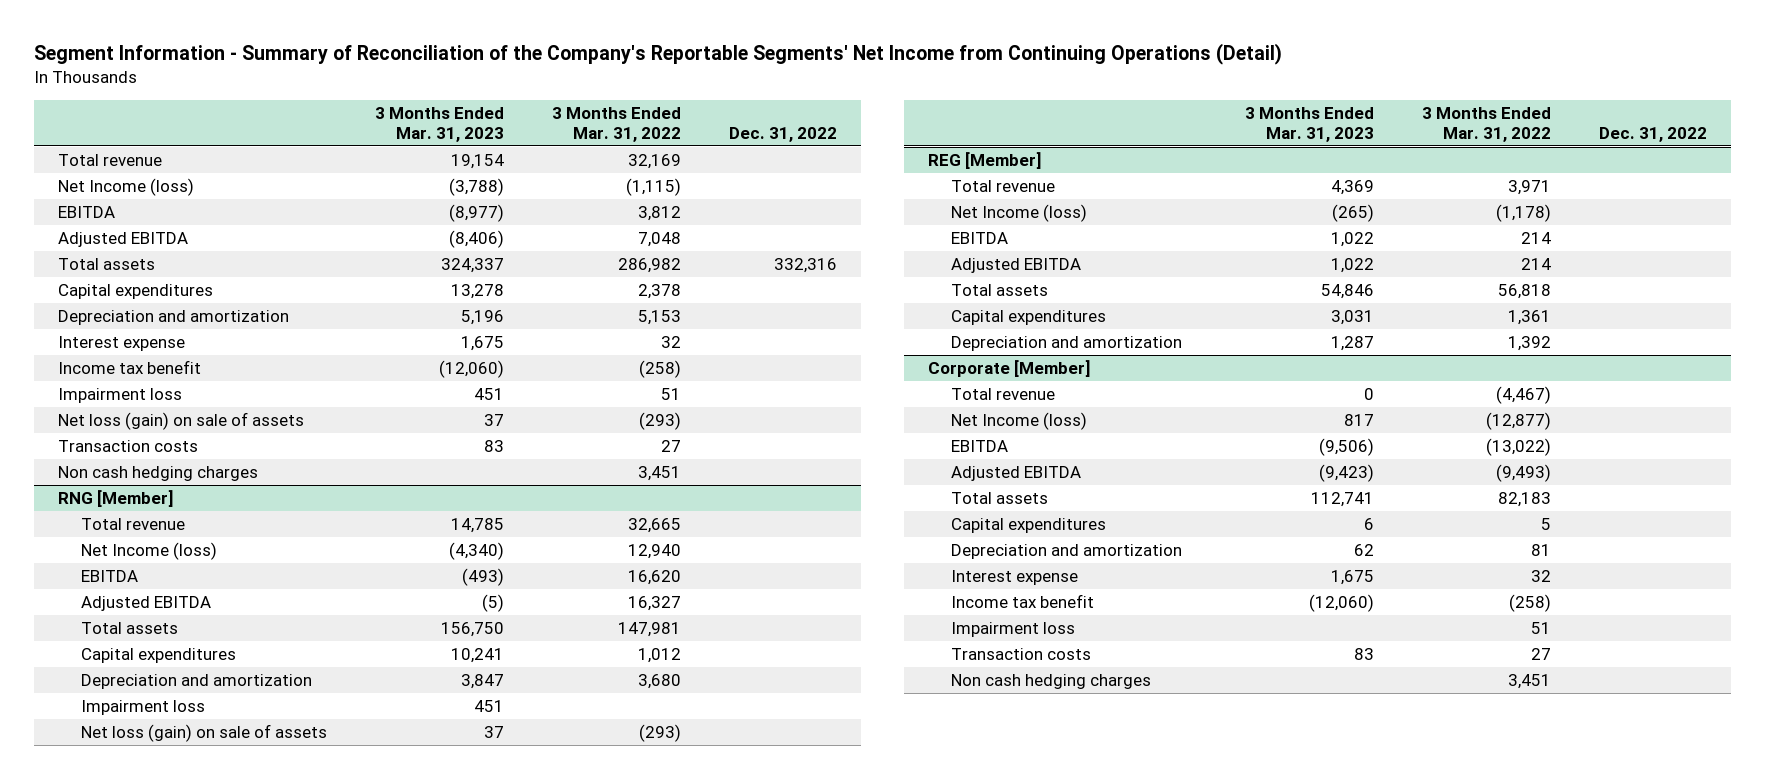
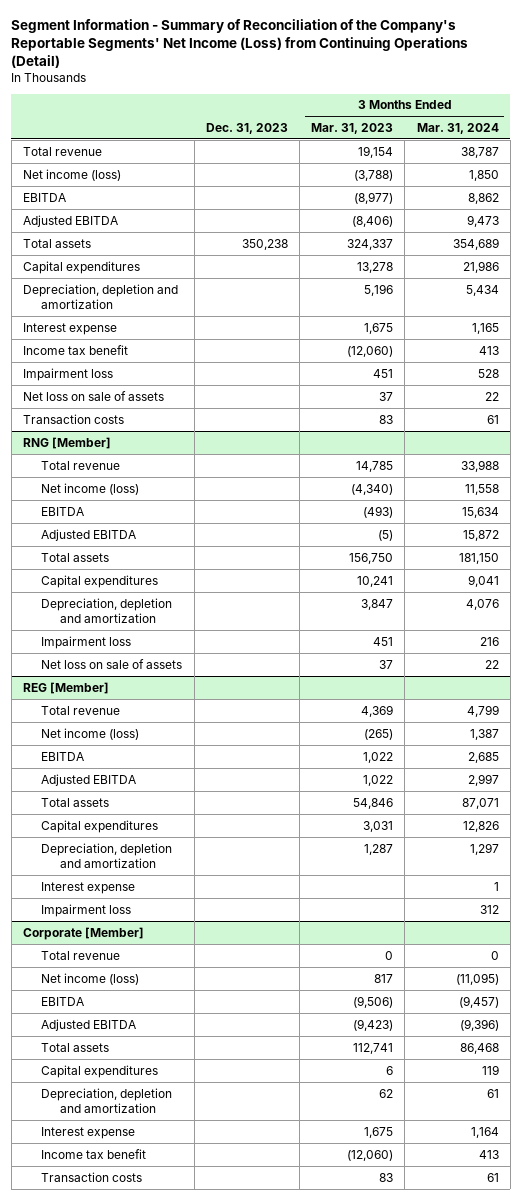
[33,42,1282,65] Segment Information - Summary of Reconciliation of the Company's Reportable Segments' Net Income from Continuing Operations (Detail) -> [11,18,469,69] Segment Information - Summary of Reconciliation of the Company's Reportable Segments' Net Income (Loss) from Continuing Operations (Detail)
[552,106,682,143] 3 Months Ended Mar. 31, 2022 -> none
[729,127,838,143] Dec. 31, 2022 -> none
none -> [205,122,288,134] Dec. 31, 2023
none -> [416,122,499,134] Mar. 31, 2024
[57,177,194,196] Net Income (loss) -> [23,168,122,181] Net income (loss)
[57,309,289,325] Depreciation and amortization -> [23,283,179,309] Depreciation, depletion and amortization
[57,411,304,430] Net loss (gain) on sale of assets -> [23,390,165,401] Net loss on sale of assets
[57,465,258,481] Non cash hedging charges -> none
[80,541,217,560] Net Income (loss) -> [41,482,140,495] Net income (loss)
[80,673,312,689] Depreciation and amortization -> [41,597,173,623] Depreciation, depletion and amortization
[80,723,327,742] Net loss (gain) on sale of assets -> [41,658,183,669] Net loss on sale of assets
[950,203,1087,222] Net Income (loss) -> [41,727,140,740] Net income (loss)
[950,335,1182,351] Depreciation and amortization -> [41,842,173,868] Depreciation, depletion and amortization
none -> [41,881,136,894] Interest expense
none -> [41,903,132,917] Impairment loss
[950,411,1087,430] Net Income (loss) -> [41,972,140,985] Net income (loss)
[950,543,1182,559] Depreciation and amortization -> [41,1087,173,1113] Depreciation, depletion and amortization
[950,621,1075,637] Impairment loss -> none
[950,673,1151,689] Non cash hedging charges -> none

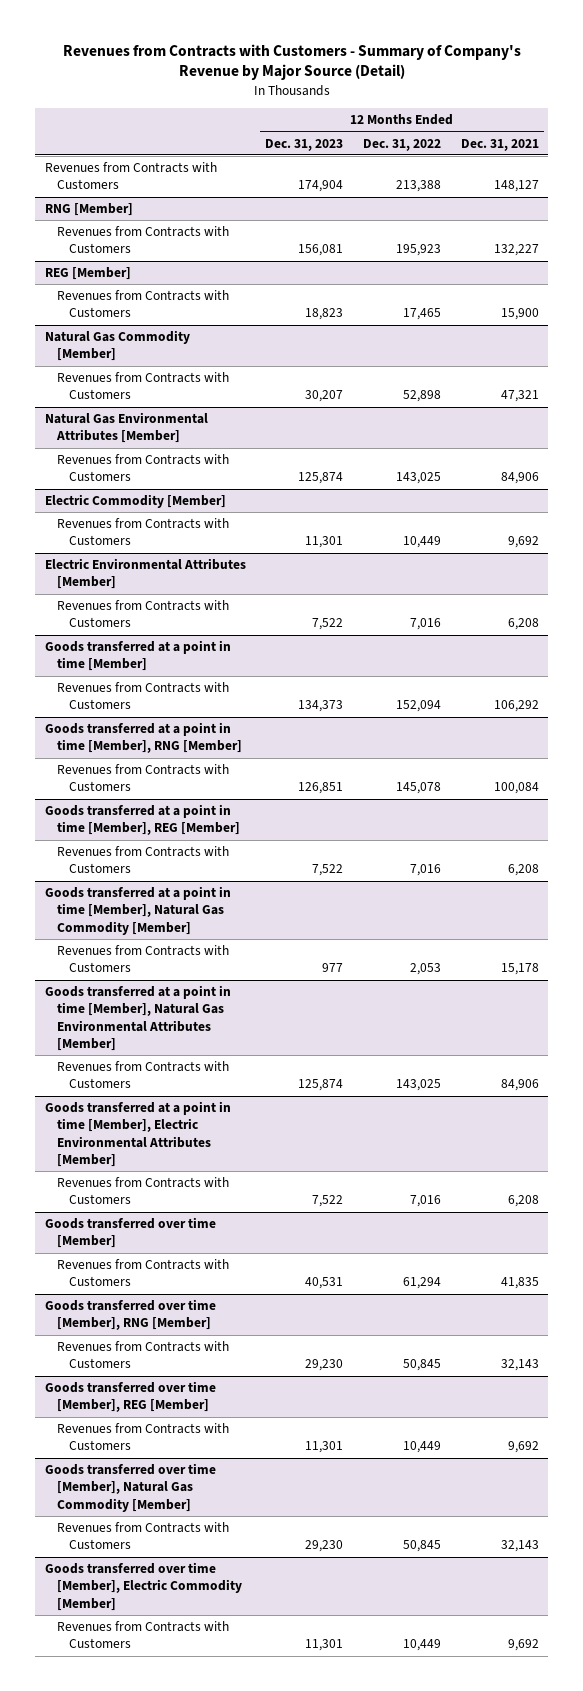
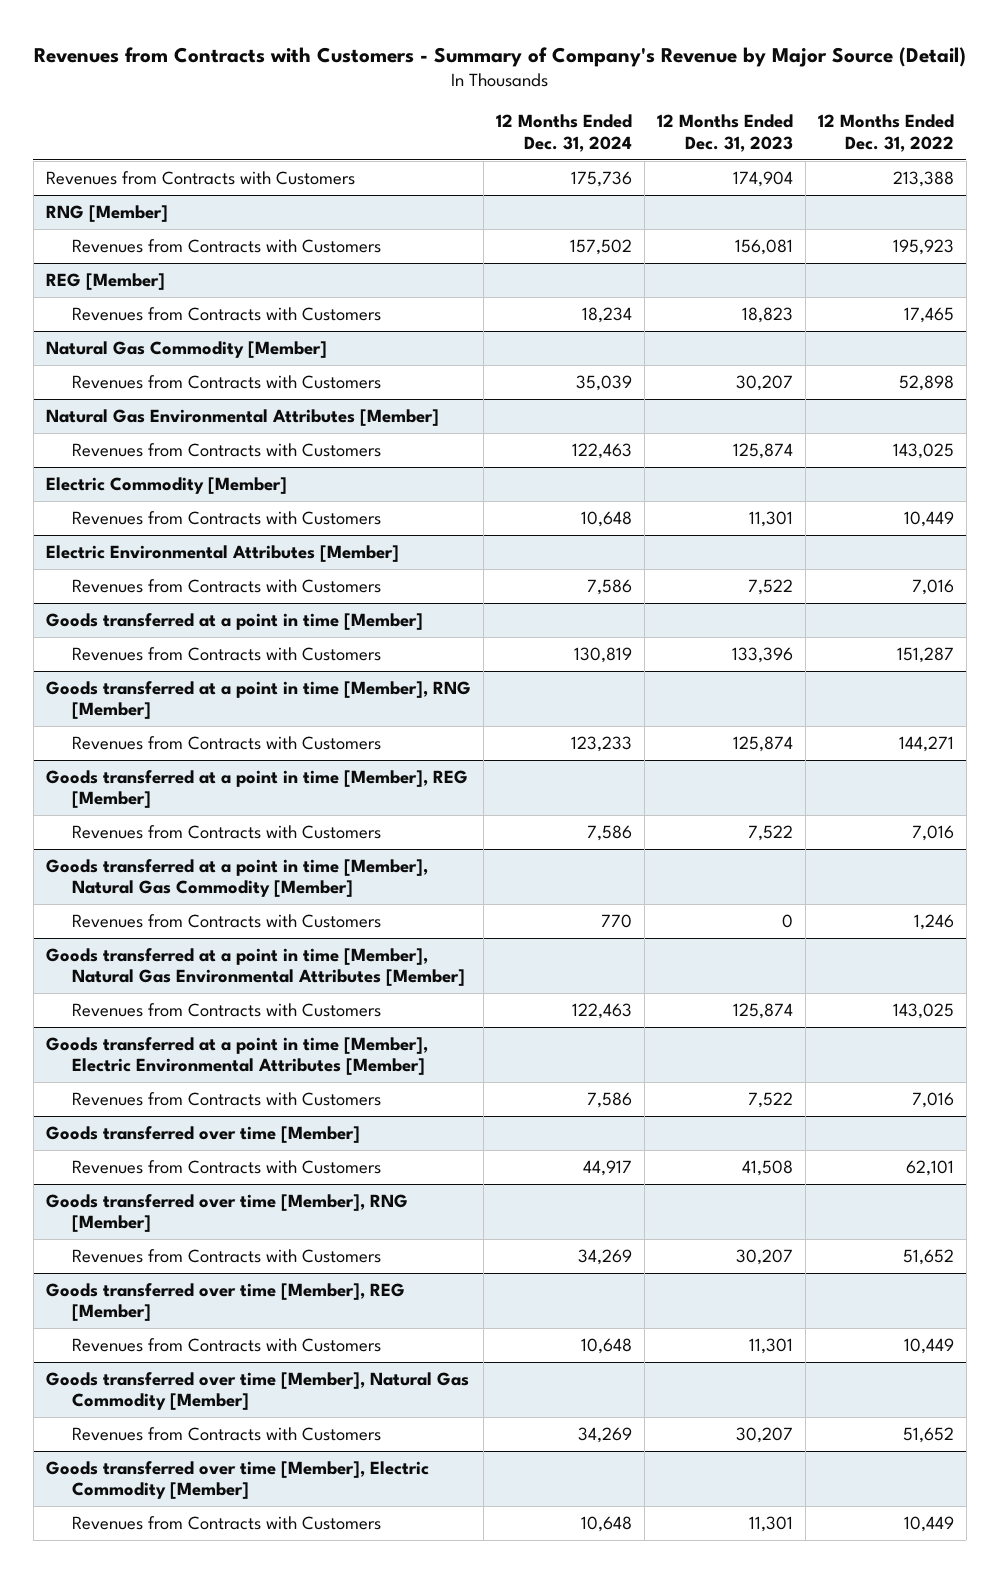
[460,138,539,151] Dec. 31, 2021 -> none
none -> [495,114,632,152] 12 Months Ended Dec. 31, 2024
[298,700,344,713] 134,373 -> [731,646,793,663] 133,396
[395,700,441,713] 152,094 -> [896,646,954,663] 151,287
[298,782,344,795] 126,851 -> [732,735,793,752] 125,874
[395,782,441,795] 145,078 -> [898,735,954,752] 144,271
[322,963,344,973] 977 -> [781,913,793,928] 0
[409,963,441,976] 2,053 -> [913,913,954,930] 1,246
[305,1277,344,1290] 40,531 -> [741,1159,793,1176] 41,508
[402,1277,441,1290] 61,294 -> [905,1159,954,1176] 62,101
[305,1359,344,1372] 29,230 -> [735,1248,793,1265] 30,207
[402,1359,441,1372] 50,845 -> [902,1248,954,1265] 51,652
[305,1540,344,1553] 29,230 -> [735,1426,793,1443] 30,207
[402,1540,441,1553] 50,845 -> [902,1426,954,1443] 51,652

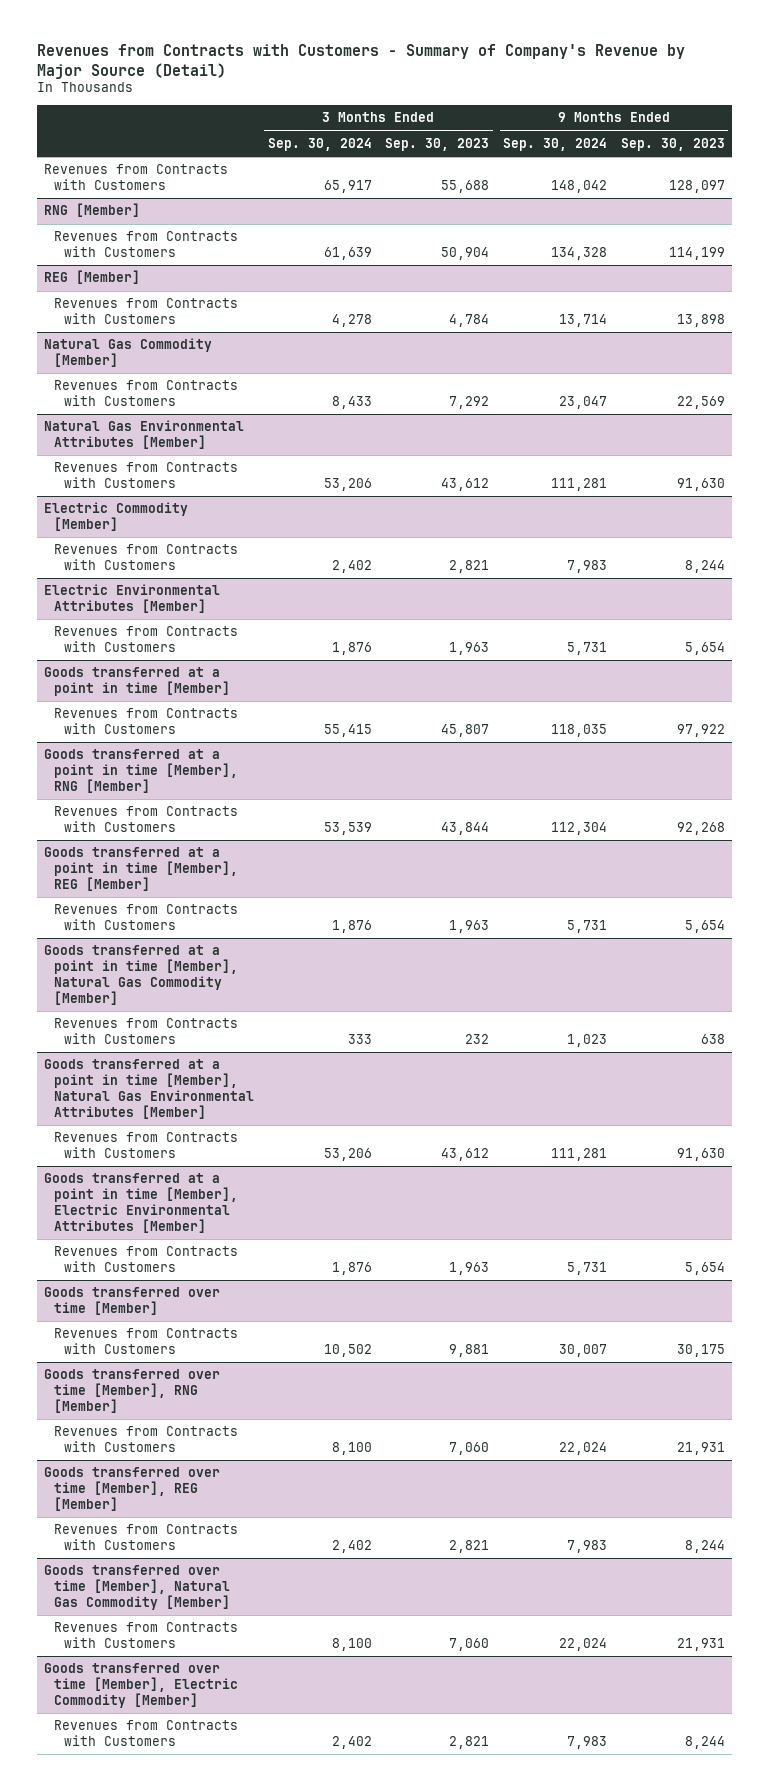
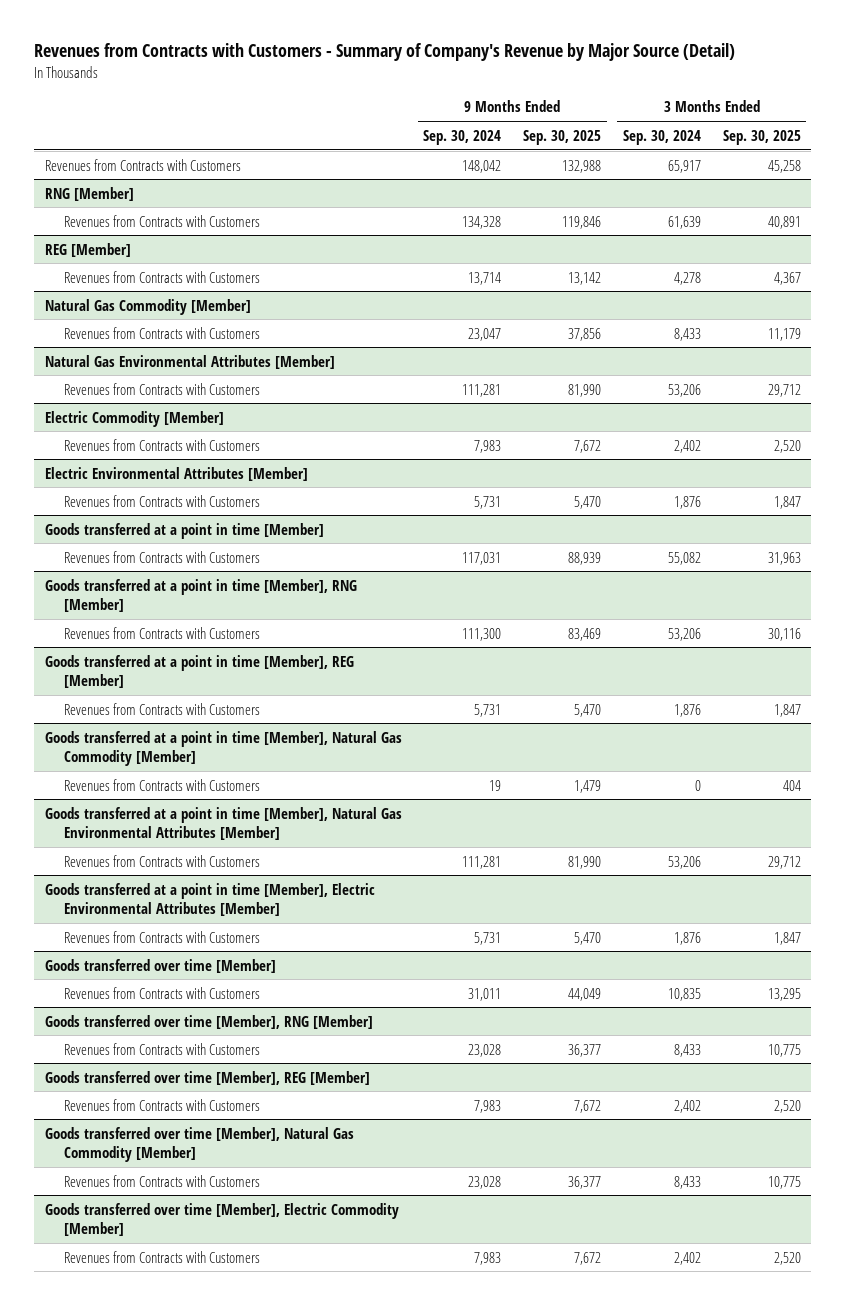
[385,137,490,151] Sep. 30, 2023 -> none
[620,137,725,151] Sep. 30, 2023 -> none
none -> [523,129,602,145] Sep. 30, 2025
none -> [722,129,801,145] Sep. 30, 2025
[323,724,372,738] 55,415 -> [667,551,701,565] 55,082
[551,724,608,738] 118,035 -> [462,551,502,565] 117,031
[323,822,372,836] 53,539 -> [667,627,701,641] 53,206
[551,822,608,836] 112,304 -> [462,627,502,641] 111,300
[347,1034,372,1045] 333 -> [694,779,701,791] 0
[567,1034,608,1048] 1,023 -> [489,779,502,791] 19
[323,1344,372,1358] 10,502 -> [667,987,701,1001] 10,835
[559,1344,608,1358] 30,007 -> [468,987,502,1001] 31,011
[331,1442,372,1456] 8,100 -> [673,1043,701,1057] 8,433
[559,1442,608,1456] 22,024 -> [468,1043,502,1057] 23,028
[331,1638,372,1652] 8,100 -> [673,1175,701,1189] 8,433
[559,1638,608,1652] 22,024 -> [468,1175,502,1189] 23,028

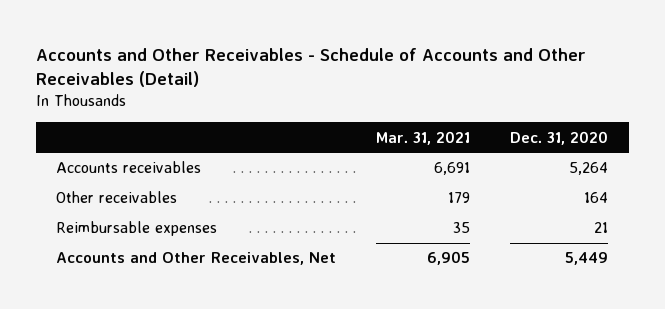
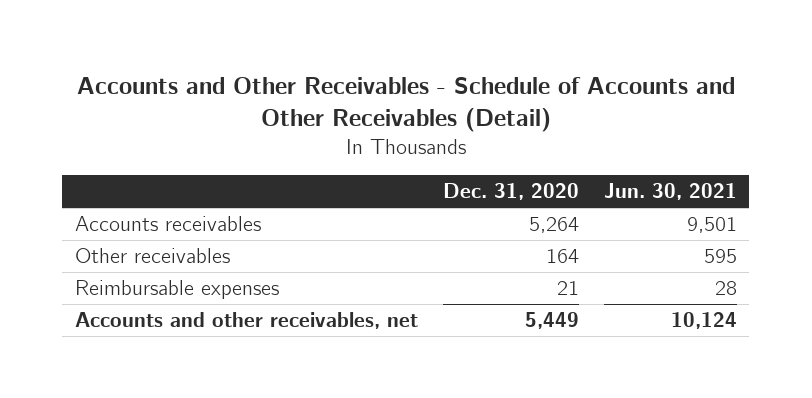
[376,130,471,145] Mar. 31, 2021 -> none
none -> [603,183,737,201] Jun. 30, 2021
[56,252,337,266] Accounts and Other Receivables, Net -> [74,312,418,330] Accounts and other receivables, net

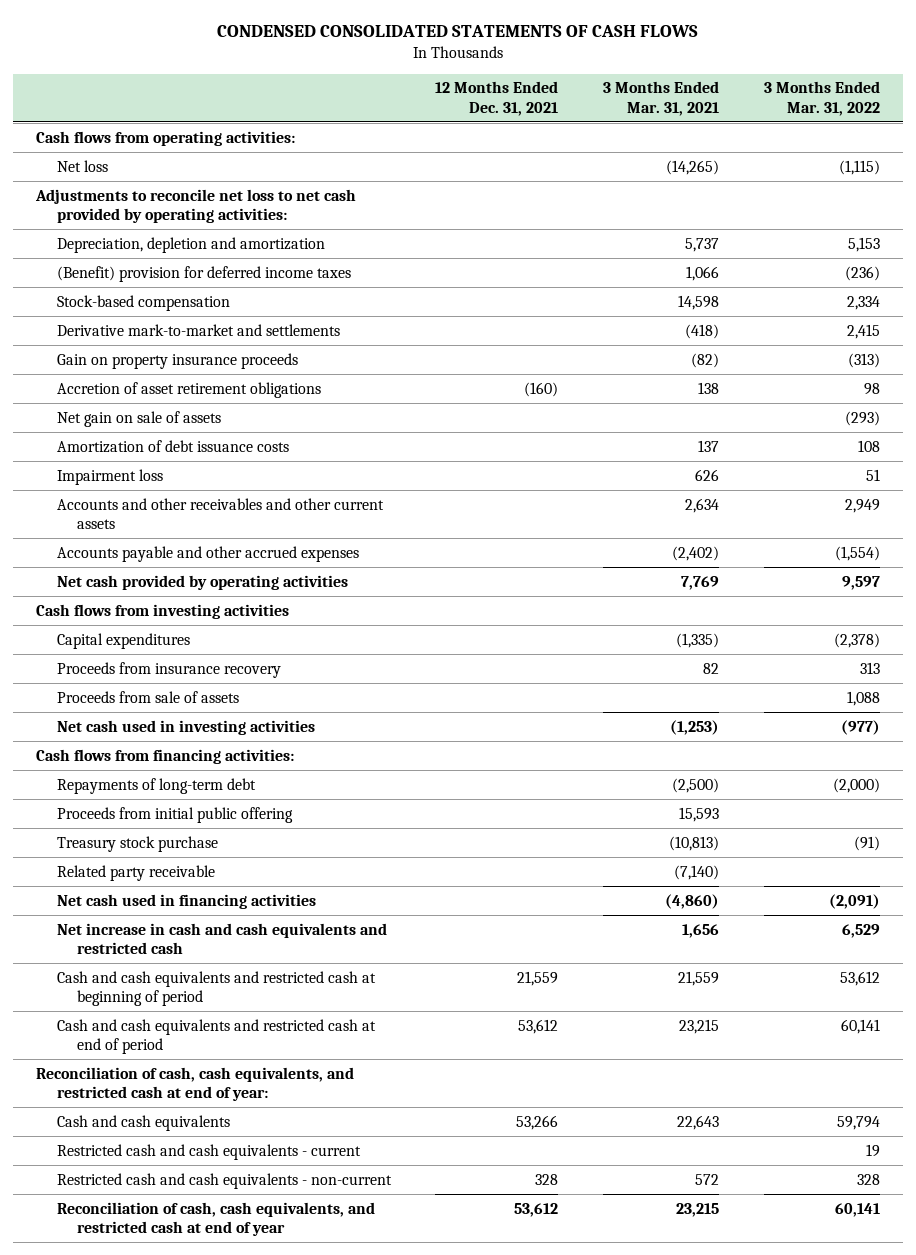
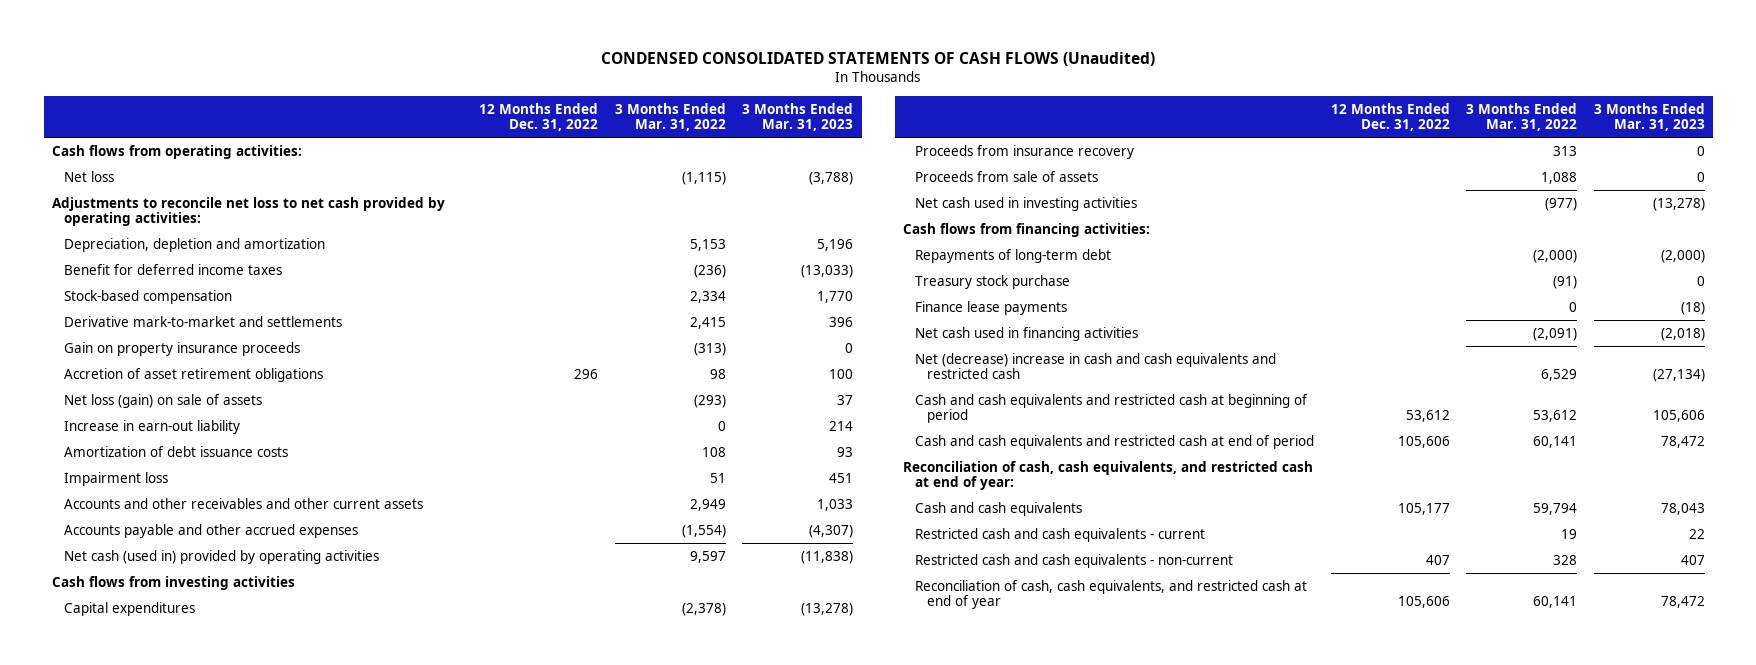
[216,25,698,38] CONDENSED CONSOLIDATED STATEMENTS OF CASH FLOWS -> [601,52,1156,67] CONDENSED CONSOLIDATED STATEMENTS OF CASH FLOWS (Unaudited)
[435,81,559,116] 12 Months Ended Dec. 31, 2021 -> none
[603,81,720,116] 3 Months Ended Mar. 31, 2021 -> none
none -> [479,102,599,132] 12 Months Ended Dec. 31, 2022
none -> [742,102,854,132] 3 Months Ended Mar. 31, 2023
[56,265,351,282] (Benefit) provision for deferred income taxes -> [63,263,282,275] Benefit for deferred income taxes
[56,410,221,427] Net gain on sale of assets -> [63,393,262,408] Net loss (gain) on sale of assets
none -> [63,419,240,434] Increase in earn-out liability
[56,574,348,590] Net cash provided by operating activities -> [63,549,379,564] Net cash (used in) provided by operating activities
[56,806,293,823] Proceeds from initial public offering -> none
[56,864,215,881] Related party receivable -> none
none -> [915,300,1068,315] Finance lease payments
[56,922,387,955] Net increase in cash and cash equivalents and restricted cash -> [915,352,1277,380] Net (decrease) increase in cash and cash equivalents and restricted cash

